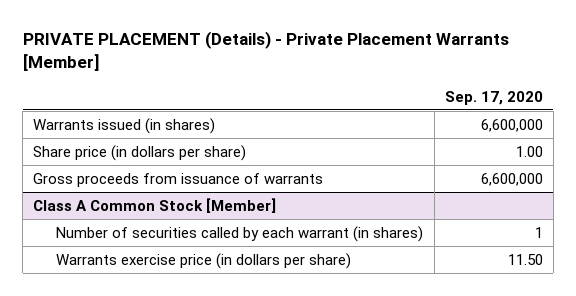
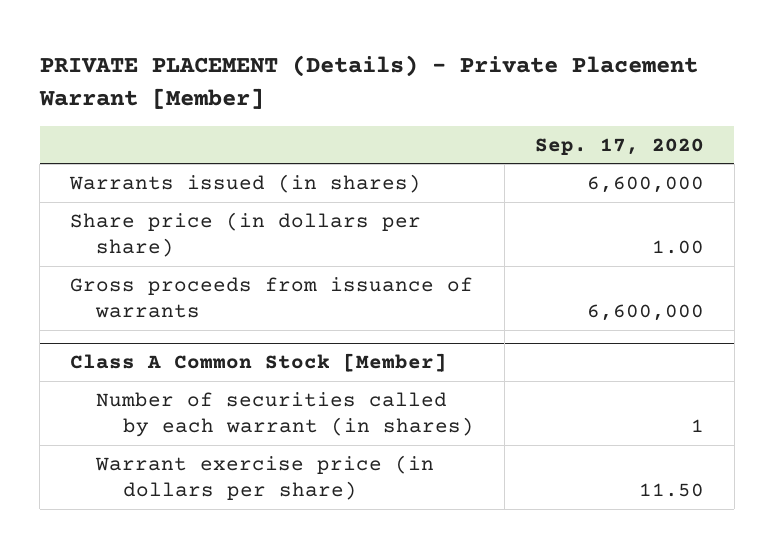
[22,31,509,72] PRIVATE PLACEMENT (Details) - Private Placement Warrants [Member] -> [38,55,698,109] PRIVATE PLACEMENT (Details) - Private Placement Warrant [Member]
[56,252,352,269] Warrants exercise price (in dollars per share) -> [95,454,435,501] Warrant exercise price (in dollars per share)

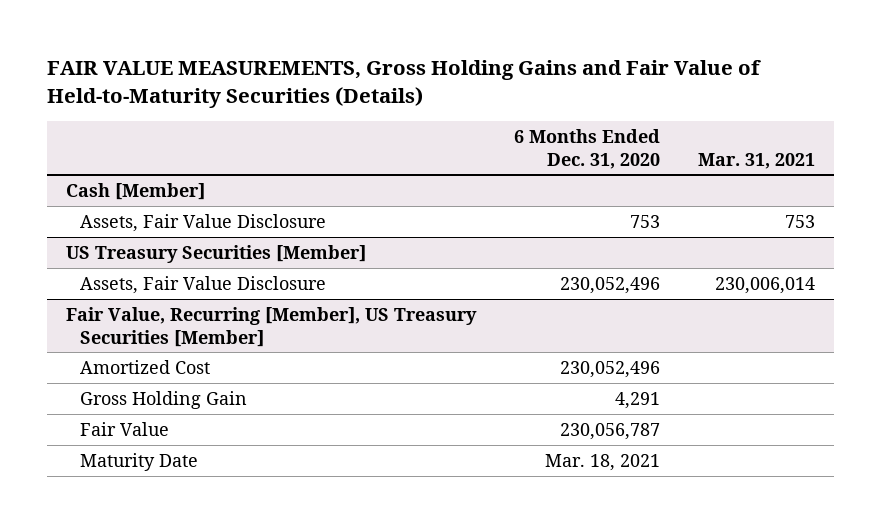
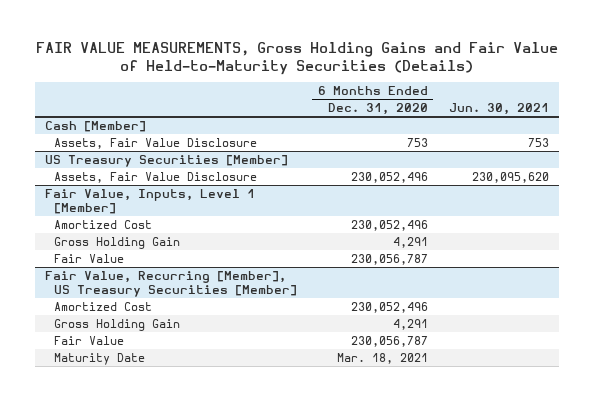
[697,152,815,169] Mar. 31, 2021 -> none
none -> [448,103,549,116] Jun. 30, 2021
none -> [45,188,256,214] Fair Value, Inputs, Level 1 [Member]
none -> [53,219,152,229] Amortized Cost
none -> [53,236,180,249] Gross Holding Gain
none -> [53,253,124,263] Fair Value

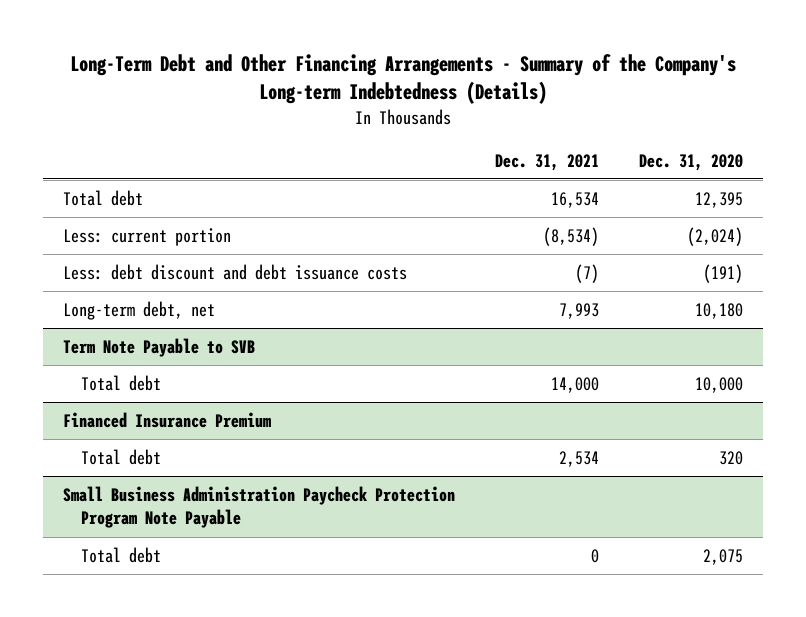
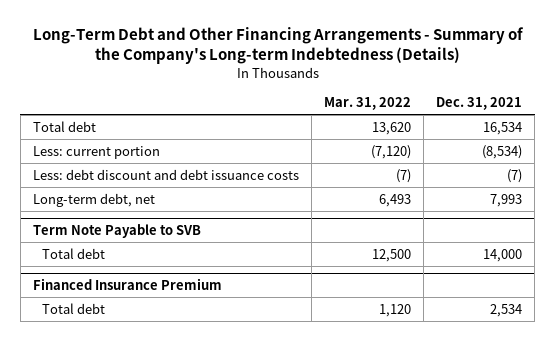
[638,153,743,171] Dec. 31, 2020 -> none
none -> [324,97,412,111] Mar. 31, 2022
[62,485,455,529] Small Business Administration Paycheck Protection Program Note Payable -> none
[81,546,162,563] Total debt -> none

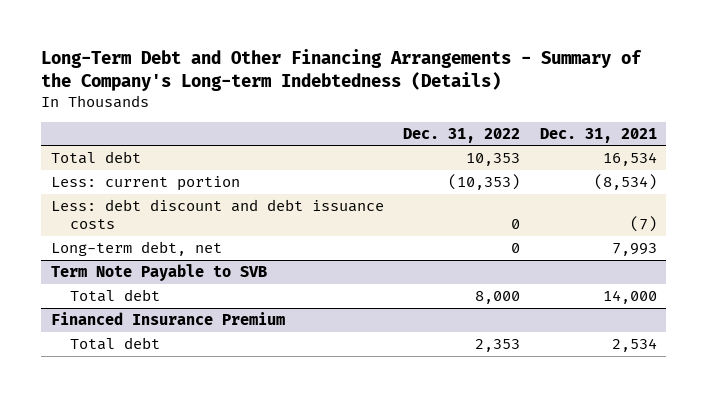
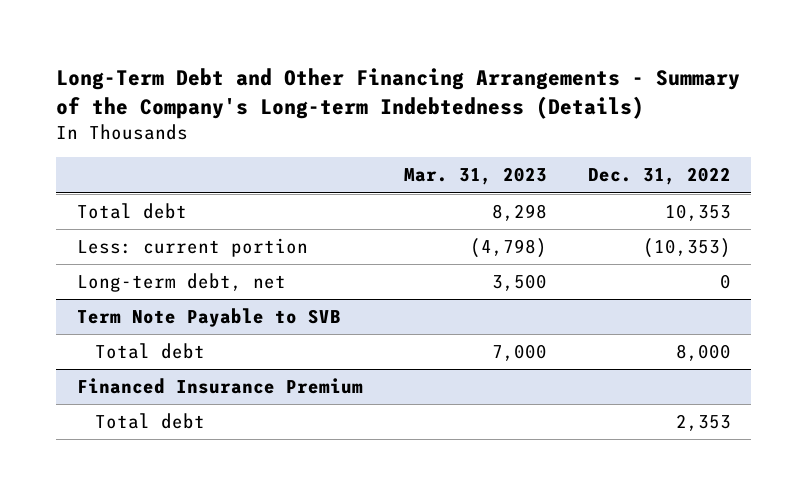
[539,127,657,143] Dec. 31, 2021 -> none
none -> [403,167,547,186] Mar. 31, 2023
[50,199,384,230] Less: debt discount and debt issuance costs -> none

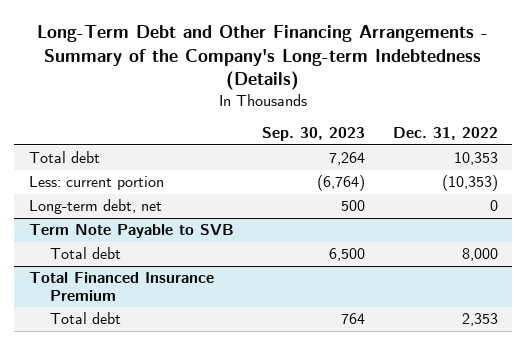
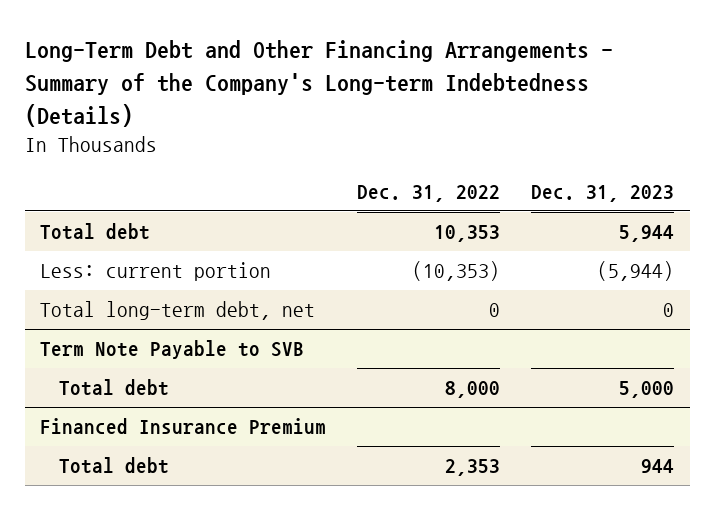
[261,127,365,142] Sep. 30, 2023 -> none
none -> [531,185,675,203] Dec. 31, 2023
[28,199,162,215] Long-term debt, net -> [40,301,316,321] Total long-term debt, net
[28,272,214,302] Total Financed Insurance Premium -> [40,418,327,436] Financed Insurance Premium

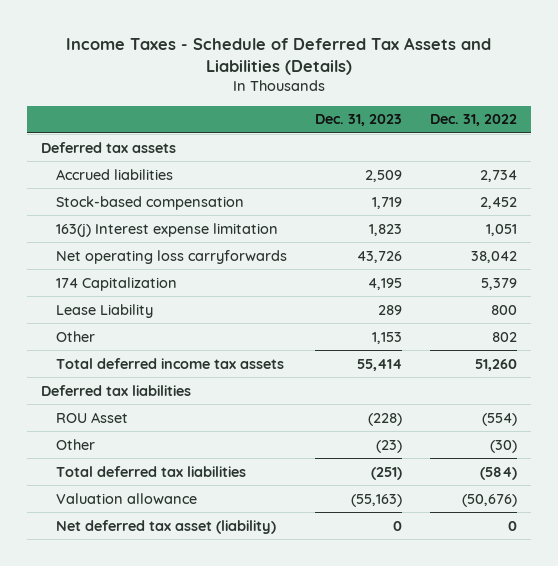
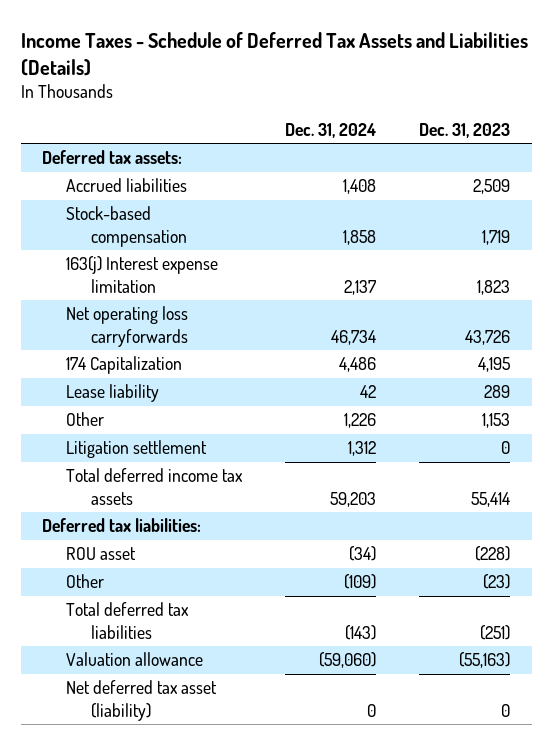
[430,114,518,127] Dec. 31, 2022 -> none
none -> [285,122,377,138] Dec. 31, 2024
[41,141,177,153] Deferred tax assets -> [42,150,183,165] Deferred tax assets:
[55,303,153,318] Lease Liability -> [66,384,160,403] Lease liability
none -> [66,440,208,459] Litigation settlement
[41,384,192,396] Deferred tax liabilities -> [42,518,202,533] Deferred tax liabilities:
[55,411,128,423] ROU Asset -> [66,547,137,561] ROU asset

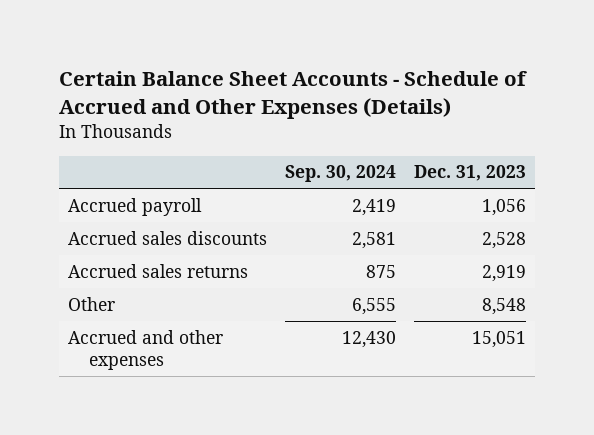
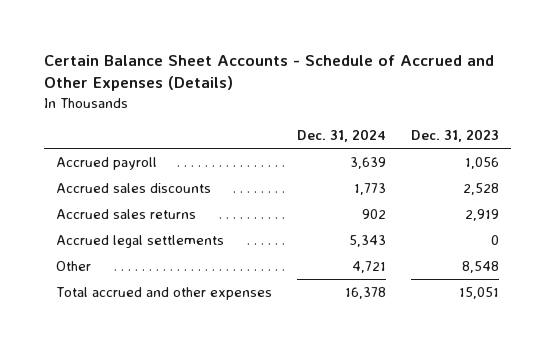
[285,165,397,183] Sep. 30, 2024 -> none
none -> [296,128,386,142] Dec. 31, 2024
none -> [56,235,225,249] Accrued legal settlements
[68,329,224,370] Accrued and other expenses -> [56,287,273,301] Total accrued and other expenses

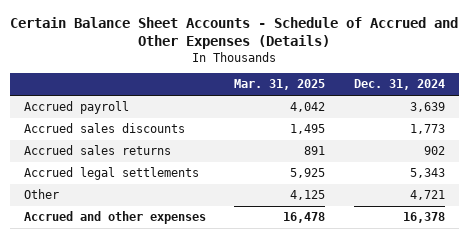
[410,128,499,142] Dec. 31, 2023 -> none
none -> [234,79,326,91] Mar. 31, 2025
[56,287,273,301] Total accrued and other expenses -> [24,211,207,225] Accrued and other expenses

